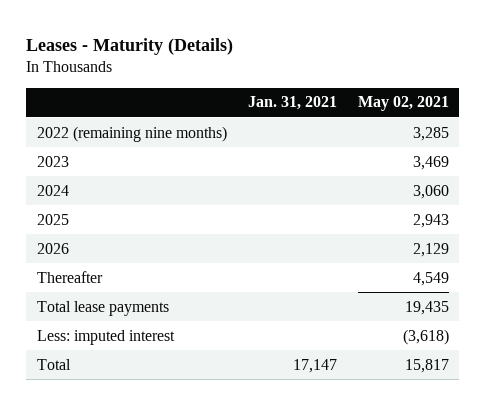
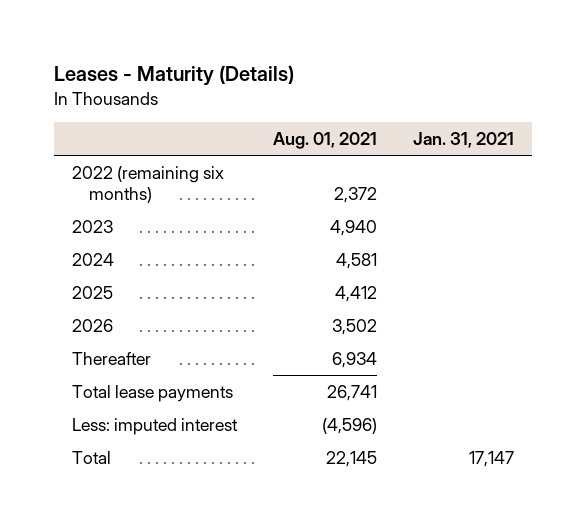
[357,96,449,112] May 02, 2021 -> none
none -> [273,131,378,149] Aug. 01, 2021
[36,125,227,142] 2022 (remaining nine months) -> [72,166,225,203] 2022 (remaining six months)

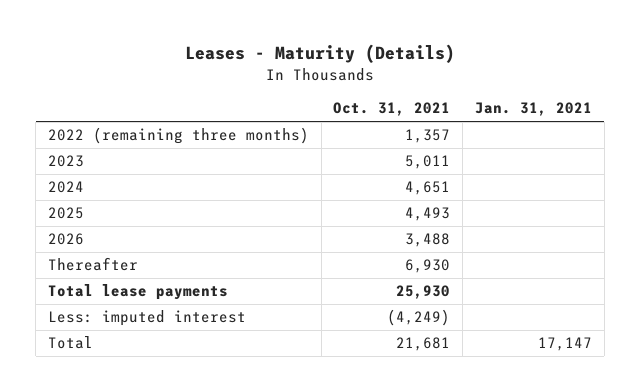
[273,131,378,149] Aug. 01, 2021 -> none
none -> [333,102,451,117] Oct. 31, 2021
[72,166,225,203] 2022 (remaining six months) -> [47,127,309,145] 2022 (remaining three months)

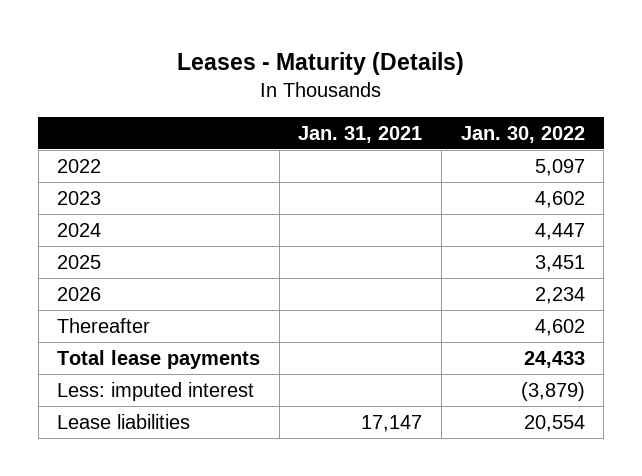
[333,102,451,117] Oct. 31, 2021 -> none
none -> [460,125,585,143] Jan. 30, 2022
[47,127,309,145] 2022 (remaining three months) -> none
none -> [57,159,102,174] 2022
[47,336,93,350] Total -> [57,414,191,430] Lease liabilities

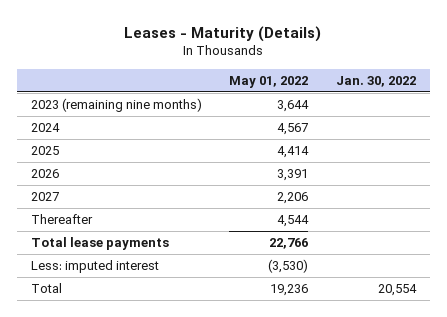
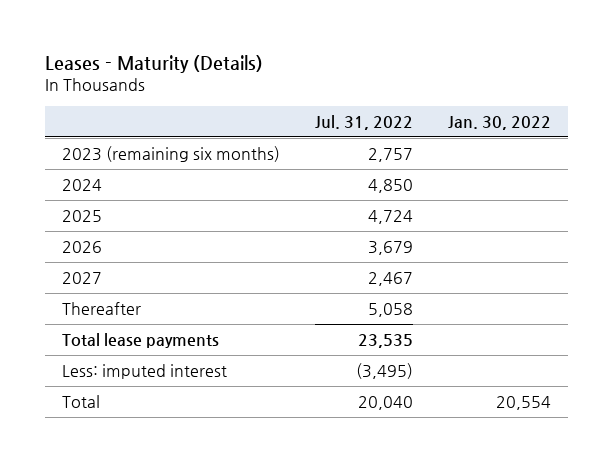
[229,75,309,88] May 01, 2022 -> none
none -> [315,115,414,131] Jul. 31, 2022
[31,98,203,113] 2023 (remaining nine months) -> [62,145,281,162] 2023 (remaining six months)

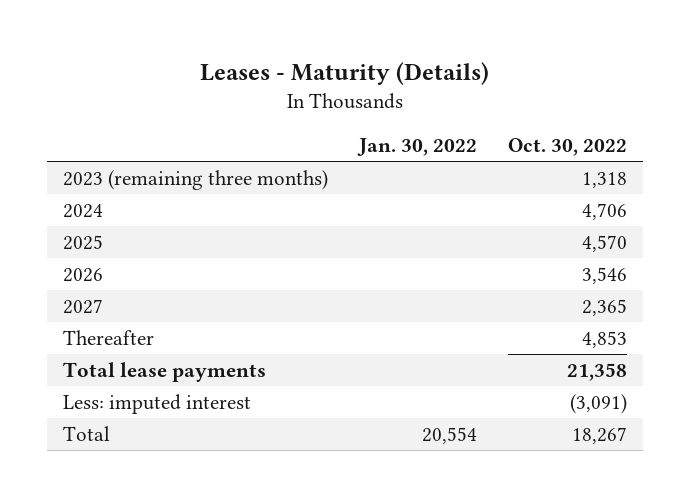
[315,115,414,131] Jul. 31, 2022 -> none
none -> [508,138,628,157] Oct. 30, 2022
[62,145,281,162] 2023 (remaining six months) -> [62,169,328,190] 2023 (remaining three months)

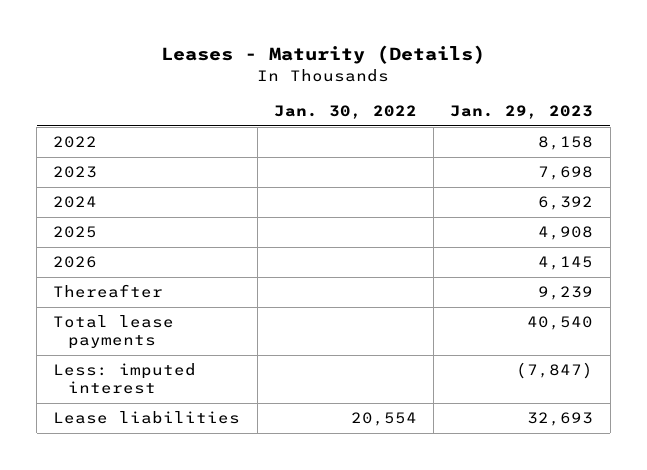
[508,138,628,157] Oct. 30, 2022 -> none
none -> [450,104,594,119] Jan. 29, 2023
[62,169,328,190] 2023 (remaining three months) -> none
none -> [53,136,98,149] 2022
none -> [53,166,98,179] 2023
[62,298,103,314] 2027 -> none
[62,425,110,441] Total -> [53,411,241,425] Lease liabilities

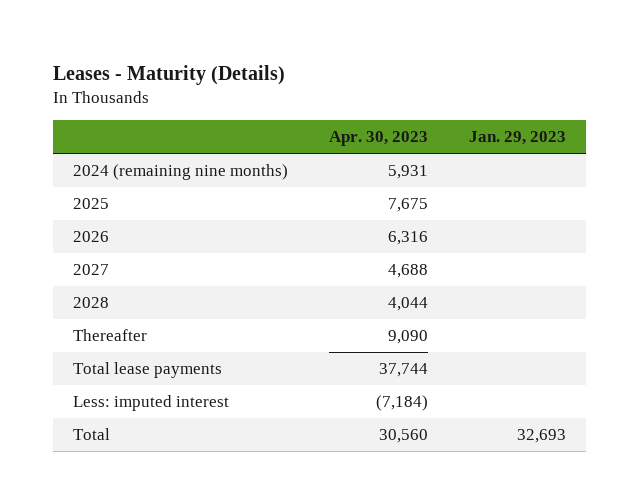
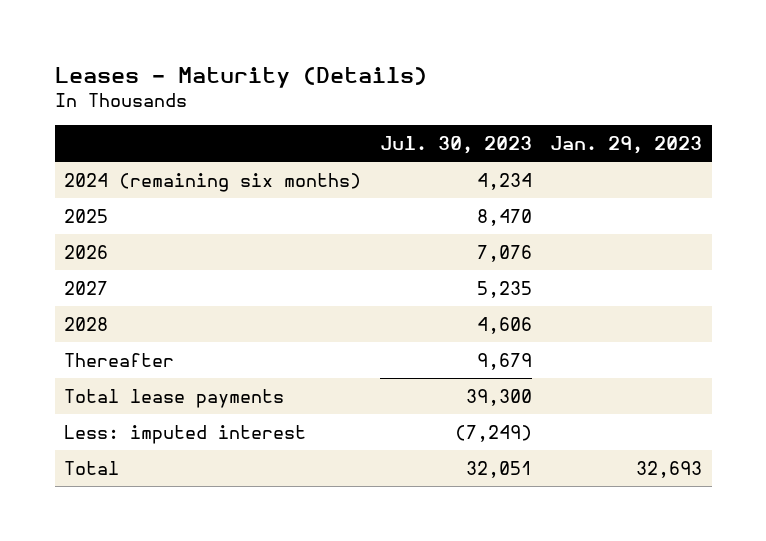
[328,131,428,147] Apr. 30, 2023 -> none
none -> [379,136,532,155] Jul. 30, 2023
[73,164,289,181] 2024 (remaining nine months) -> [63,172,361,192] 2024 (remaining six months)

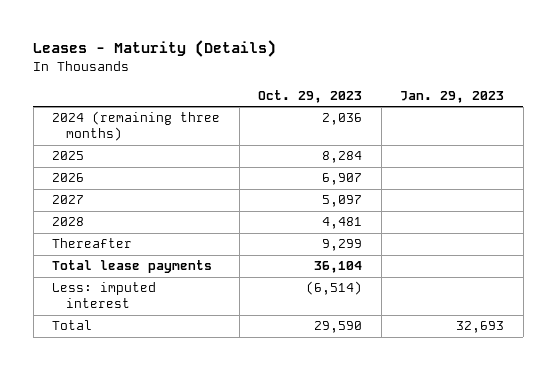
[379,136,532,155] Jul. 30, 2023 -> none
none -> [258,89,363,103] Oct. 29, 2023
[63,172,361,192] 2024 (remaining six months) -> [52,111,221,142] 2024 (remaining three months)

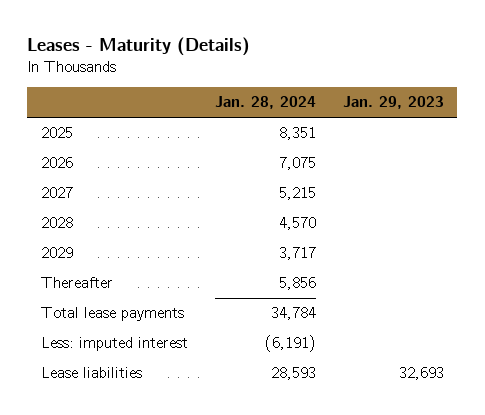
[258,89,363,103] Oct. 29, 2023 -> none
none -> [214,96,316,110] Jan. 28, 2024
[52,111,221,142] 2024 (remaining three months) -> none
none -> [40,247,73,259] 2029
[52,320,93,331] Total -> [40,367,142,379] Lease liabilities

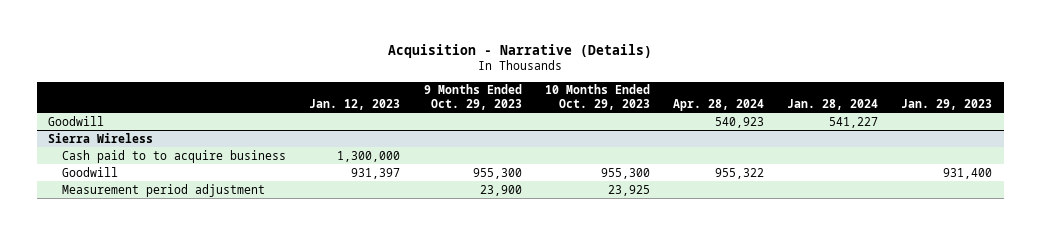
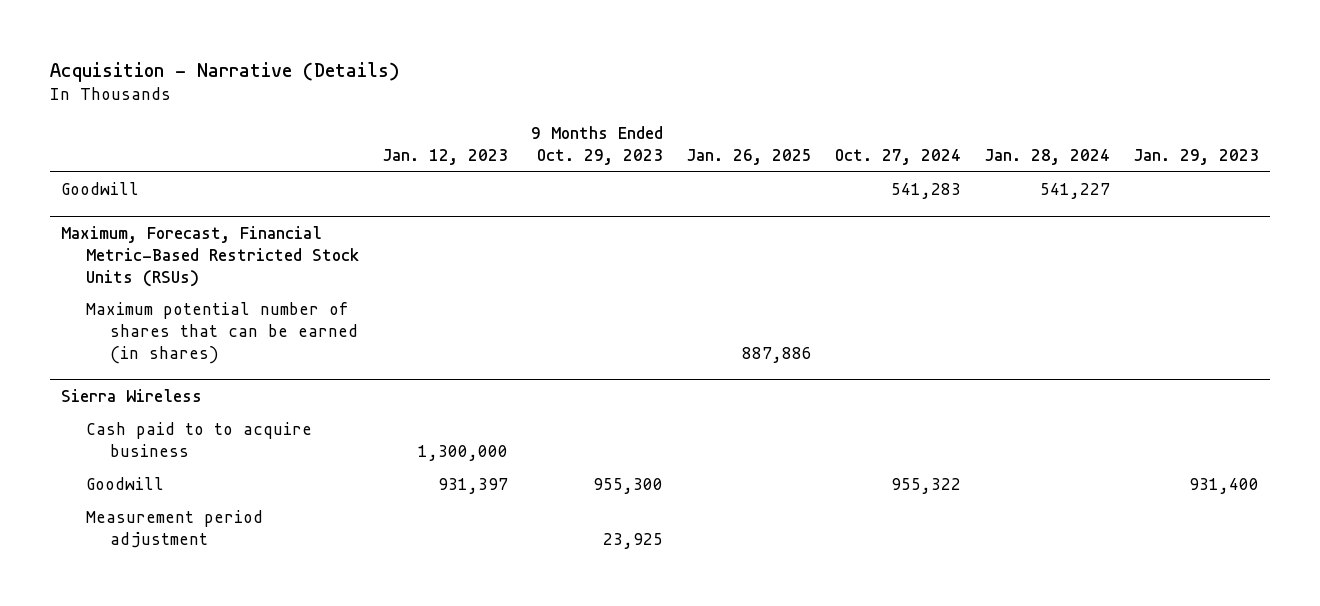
[544,84,650,110] 10 Months Ended Oct. 29, 2023 -> none
[672,98,764,111] Apr. 28, 2024 -> none
none -> [685,148,812,165] Jan. 26, 2025
none -> [834,148,961,165] Oct. 27, 2024
none -> [61,226,359,287] Maximum, Forecast, Financial Metric-Based Restricted Stock Units (RSUs)
none -> [85,302,358,364] Maximum potential number of shares that can be earned (in shares)
[479,184,522,196] 23,900 -> [602,533,663,550] 23,925

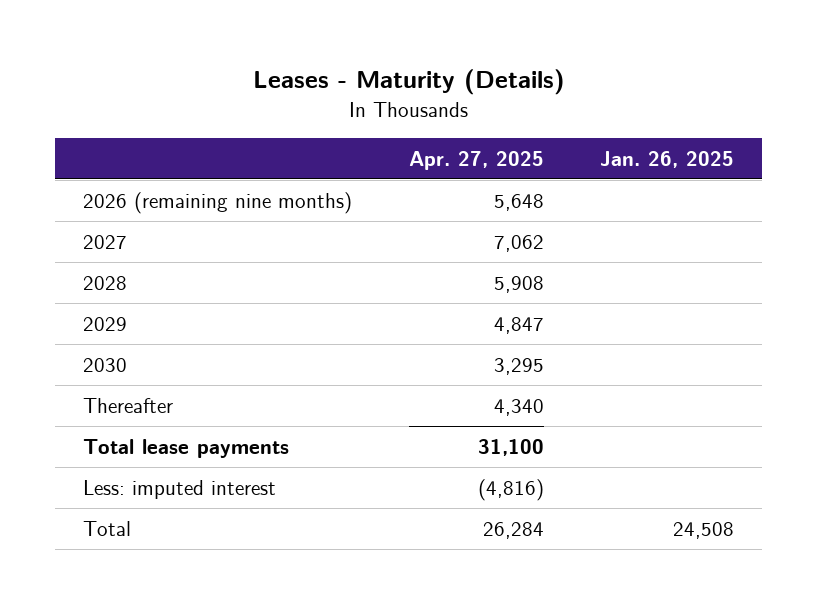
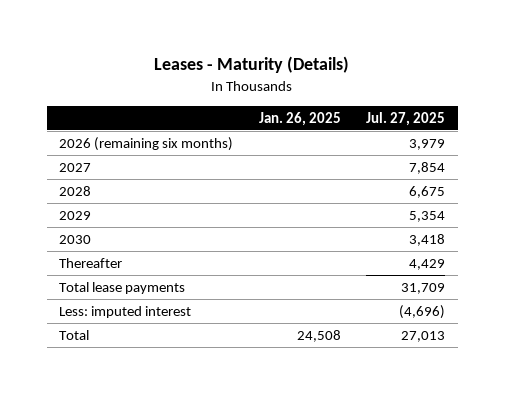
[408,150,544,170] Apr. 27, 2025 -> none
none -> [366,111,446,126] Jul. 27, 2025
[83,191,353,214] 2026 (remaining nine months) -> [59,136,234,151] 2026 (remaining six months)

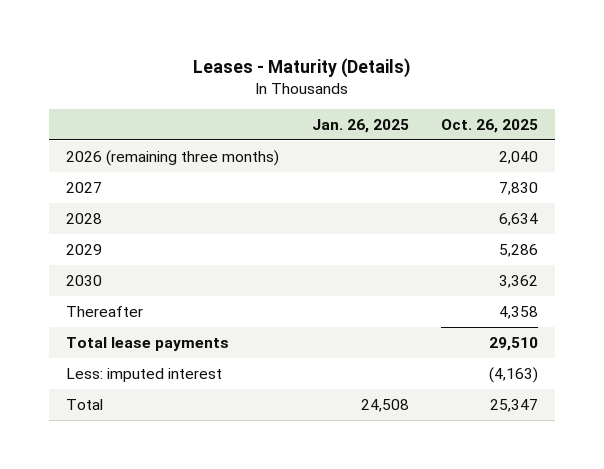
[366,111,446,126] Jul. 27, 2025 -> none
none -> [441,119,539,134] Oct. 26, 2025
[59,136,234,151] 2026 (remaining six months) -> [65,149,279,166] 2026 (remaining three months)

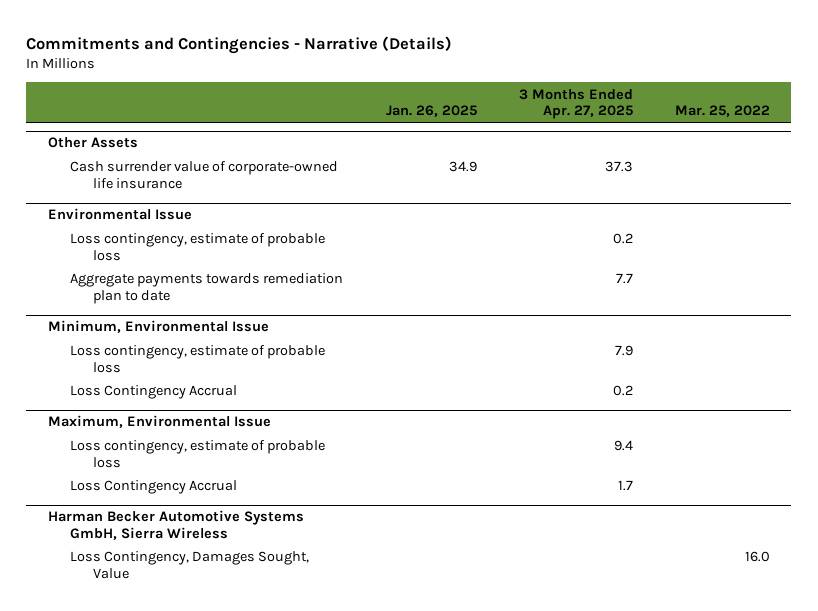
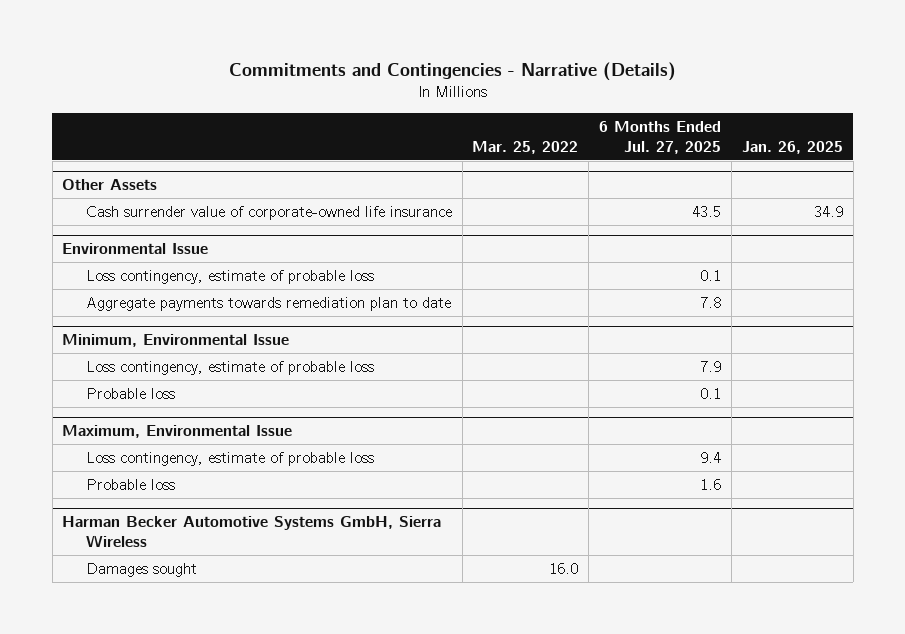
[518,88,633,120] 3 Months Ended Apr. 27, 2025 -> none
none -> [599,120,722,154] 6 Months Ended Jul. 27, 2025
[70,385,238,400] Loss Contingency Accrual -> [85,388,175,400] Probable loss
[70,480,238,495] Loss Contingency Accrual -> [85,479,175,491] Probable loss
[70,551,310,579] Loss Contingency, Damages Sought, Value -> [85,563,197,578] Damages sought

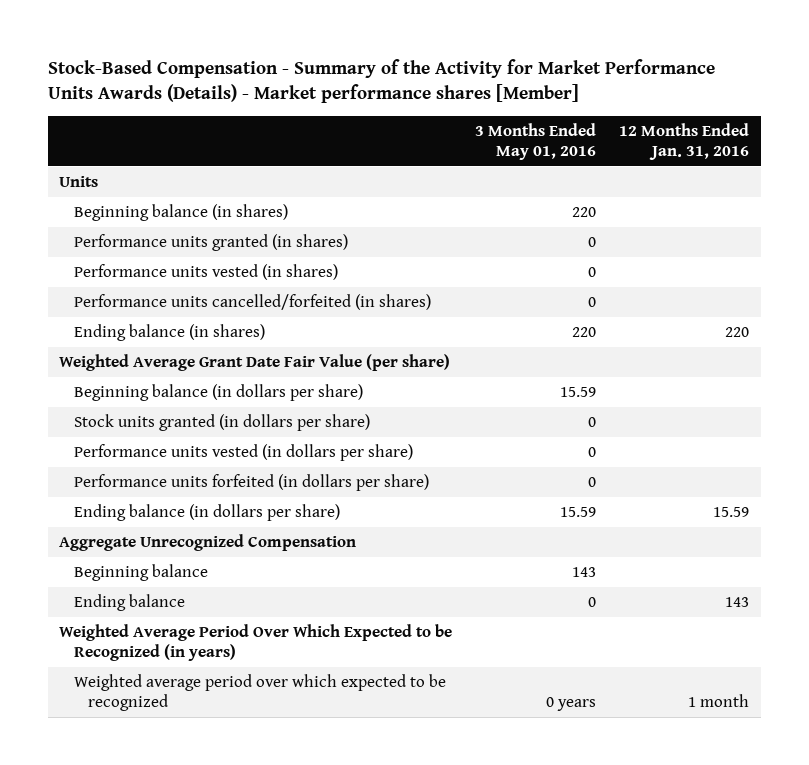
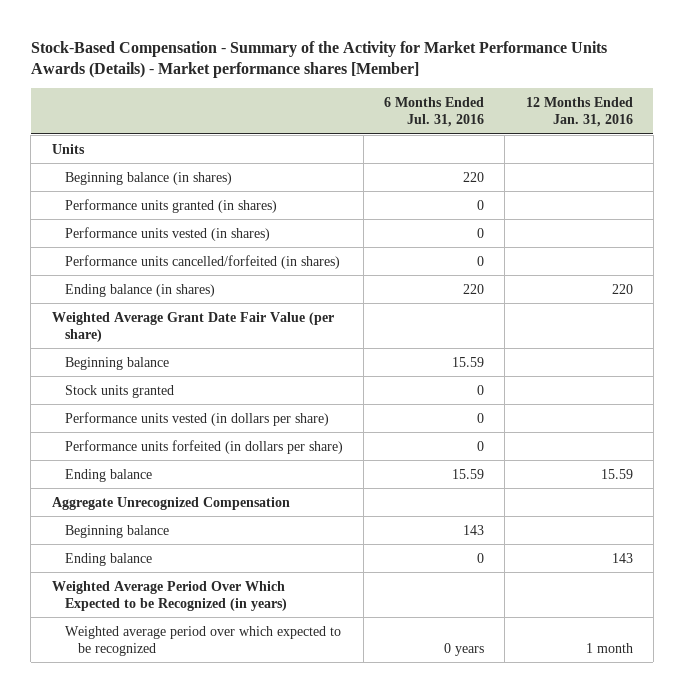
[475,123,597,160] 3 Months Ended May 01, 2016 -> none
none -> [384,96,485,128] 6 Months Ended Jul. 31, 2016
[73,384,363,402] Beginning balance (in dollars per share) -> [64,356,169,370] Beginning balance
[73,414,370,432] Stock units granted (in dollars per share) -> [64,384,174,398] Stock units granted
[73,504,340,522] Ending balance (in dollars per share) -> [64,468,152,482] Ending balance

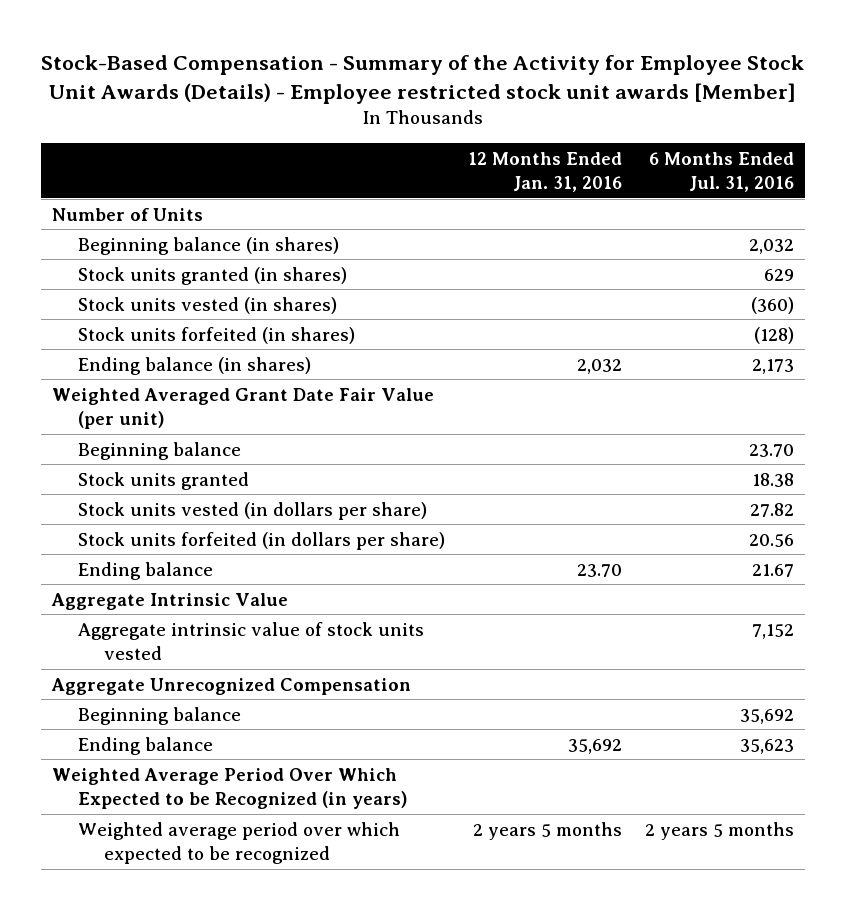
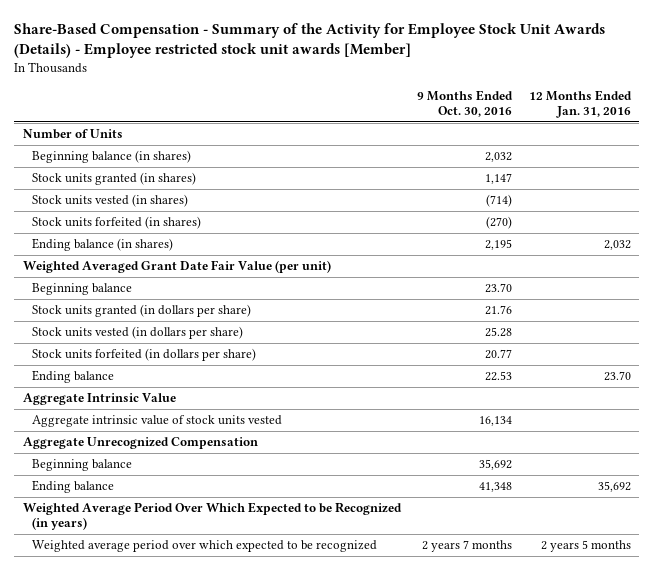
[41,55,805,105] Stock-Based Compensation - Summary of the Activity for Employee Stock Unit Awards (Details) - Employee restricted stock unit awards [Member] -> [14,23,606,59] Share-Based Compensation - Summary of the Activity for Employee Stock Unit Awards (Details) - Employee restricted stock unit awards [Member]
[648,151,794,192] 6 Months Ended Jul. 31, 2016 -> none
none -> [417,89,514,117] 9 Months Ended Oct. 30, 2016
[78,471,250,490] Stock units granted -> [31,304,251,318] Stock units granted (in dollars per share)

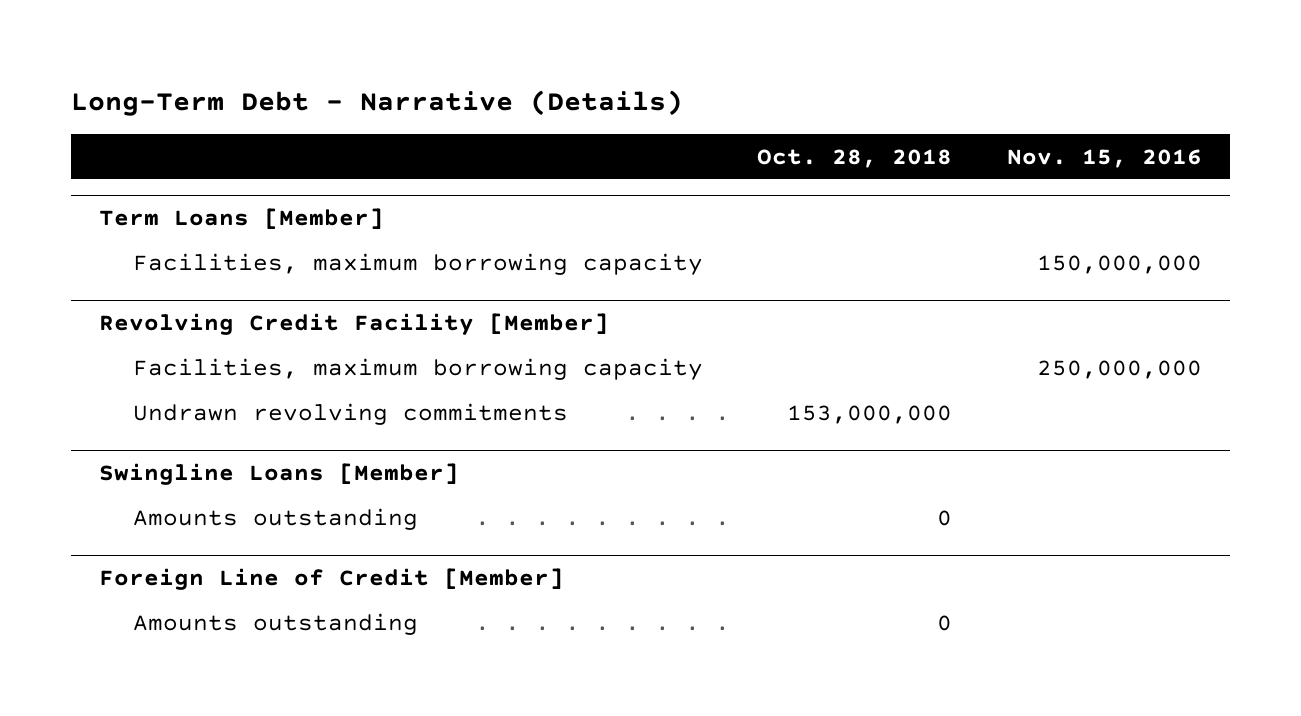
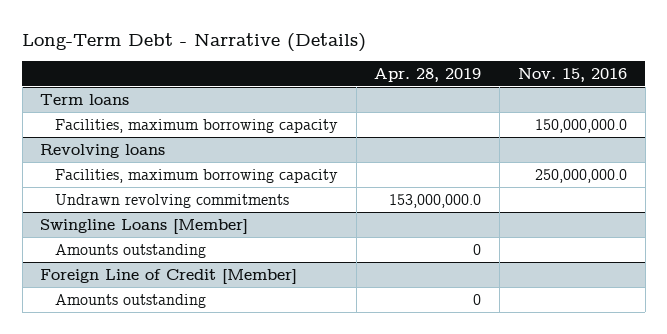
[757,149,953,169] Oct. 28, 2018 -> none
none -> [374,67,482,82] Apr. 28, 2019
[98,208,384,230] Term Loans [Member] -> [40,93,130,105] Term loans
[1037,254,1203,274] 150,000,000 -> [534,118,627,133] 150,000,000.0
[98,313,609,336] Revolving Credit Facility [Member] -> [40,143,166,158] Revolving loans
[1037,359,1203,379] 250,000,000 -> [534,168,627,183] 250,000,000.0

